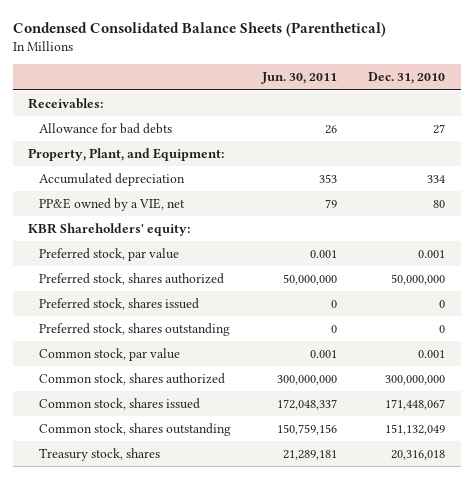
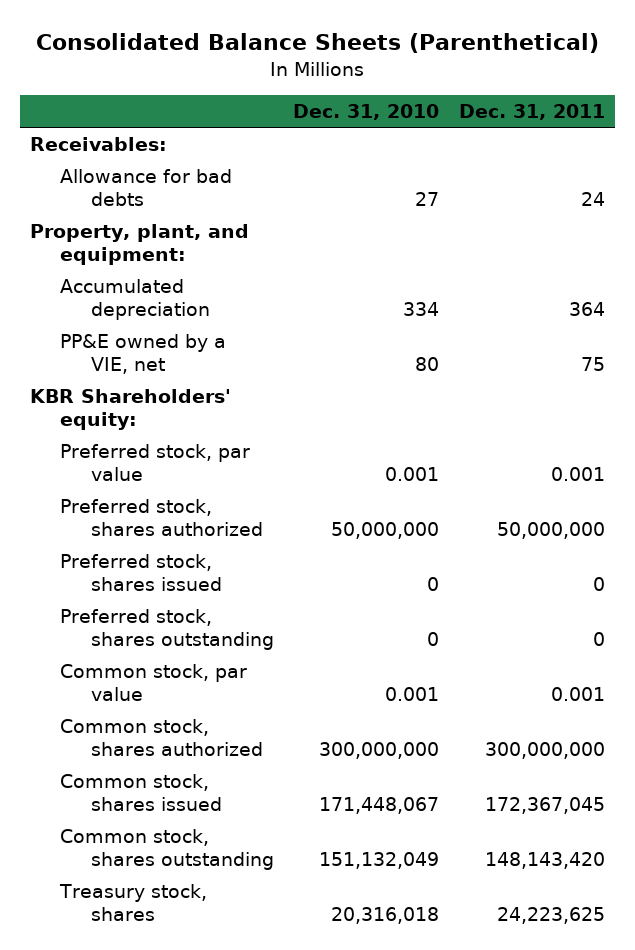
[12,22,386,38] Condensed Consolidated Balance Sheets (Parenthetical) -> [36,32,600,53] Consolidated Balance Sheets (Parenthetical)
[260,72,337,85] Jun. 30, 2011 -> none
none -> [459,104,606,121] Dec. 31, 2011
[28,148,225,162] Property, Plant, and Equipment: -> [29,224,249,266] Property, plant, and equipment:

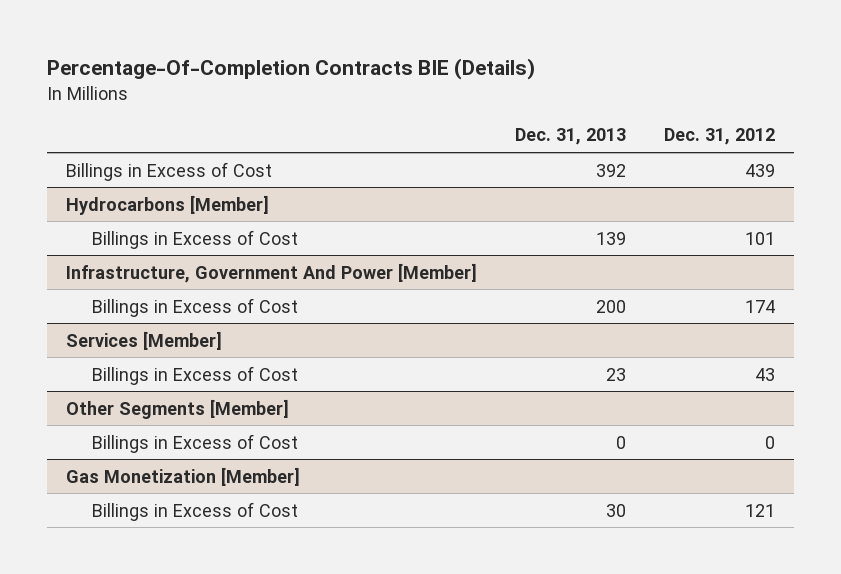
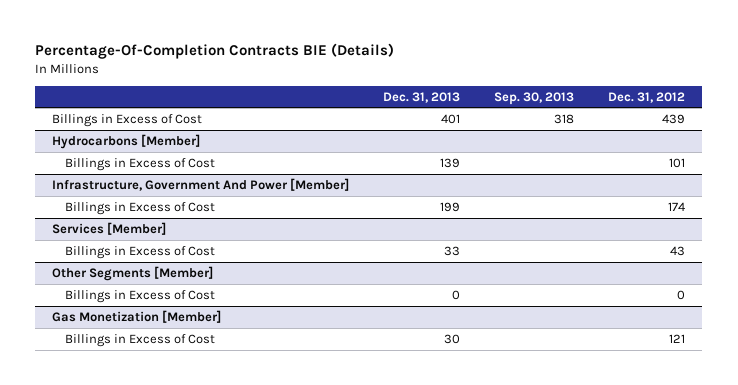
none -> [494,91,575,105] Sep. 30, 2013
[595,163,626,177] 392 -> [441,113,461,124] 401
[595,299,626,313] 200 -> [440,201,461,212] 199
[605,367,626,381] 23 -> [444,245,461,256] 33

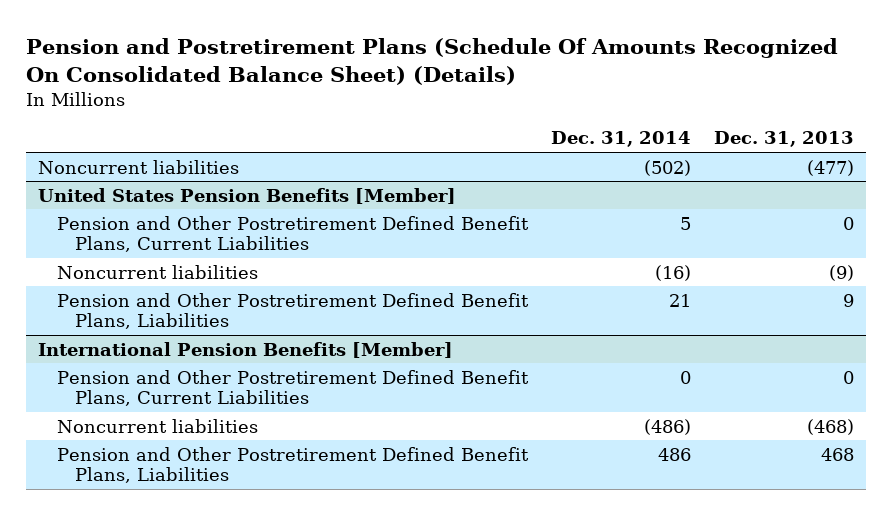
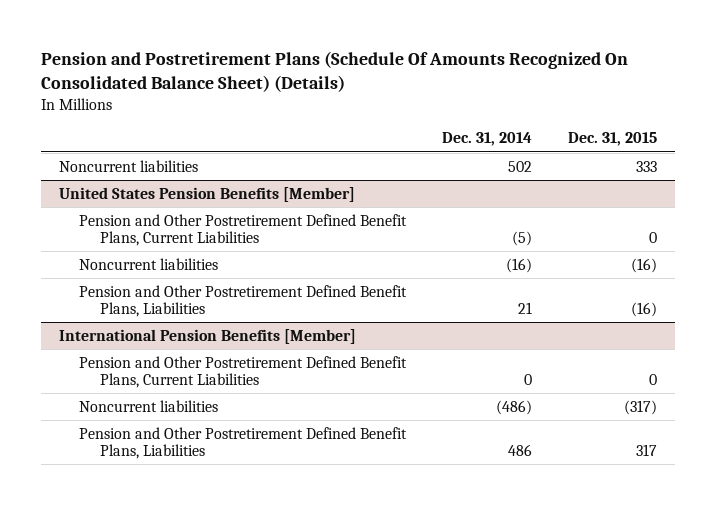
[714,131,855,148] Dec. 31, 2013 -> none
none -> [567,132,657,147] Dec. 31, 2015
[644,159,692,176] (502) -> [507,160,532,172] 502
[680,216,692,230] 5 -> [511,231,532,247] (5)

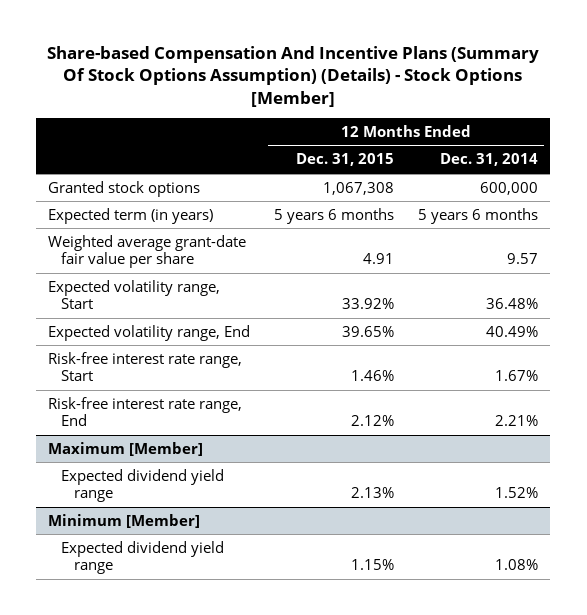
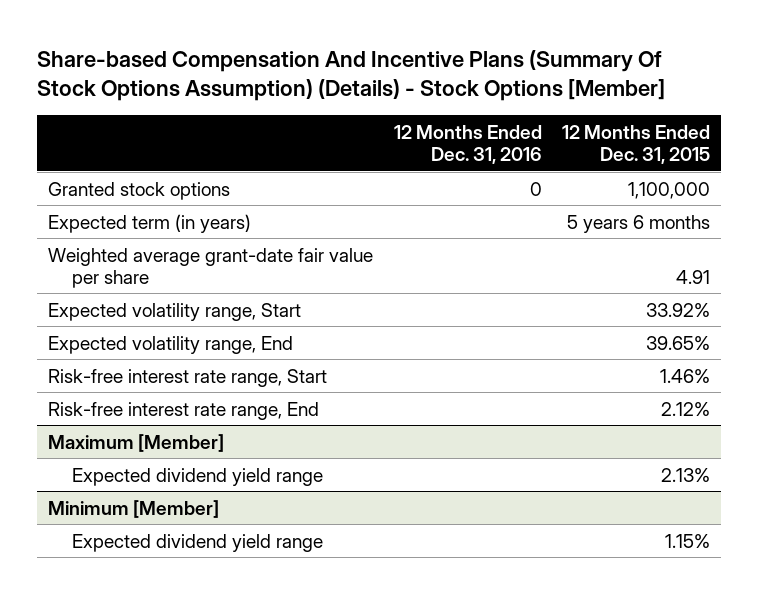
[440,153,539,167] Dec. 31, 2014 -> none
none -> [393,125,542,165] 12 Months Ended Dec. 31, 2016
[323,181,395,195] 1,067,308 -> [628,181,711,199] 1,100,000

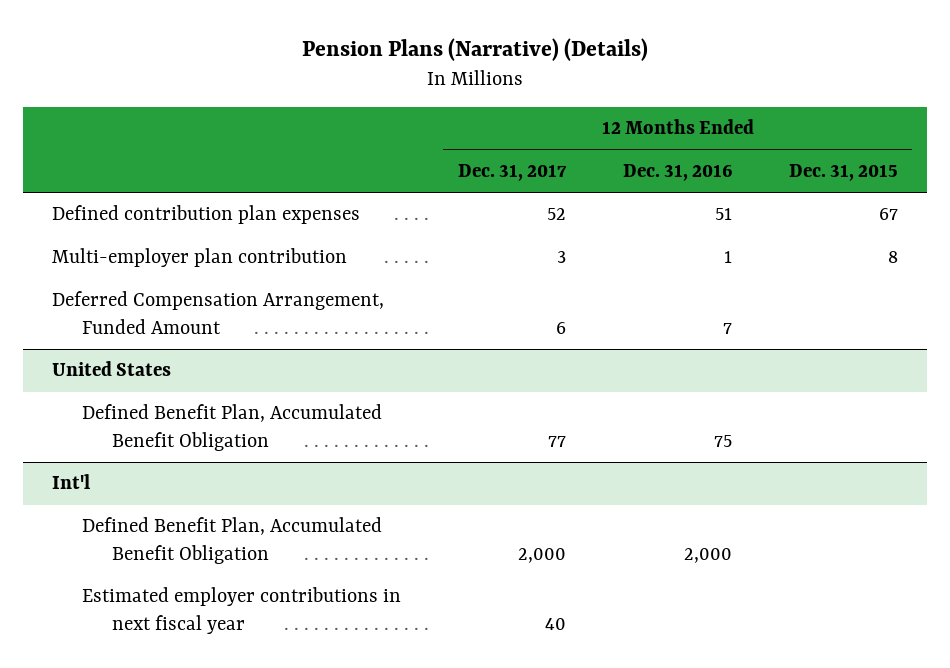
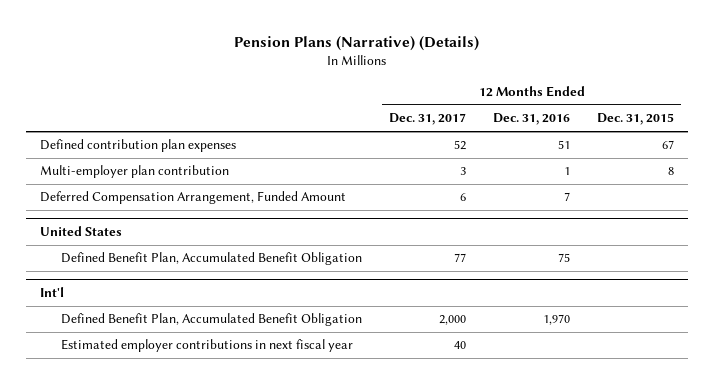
[683,548,732,564] 2,000 -> [543,314,571,326] 1,970

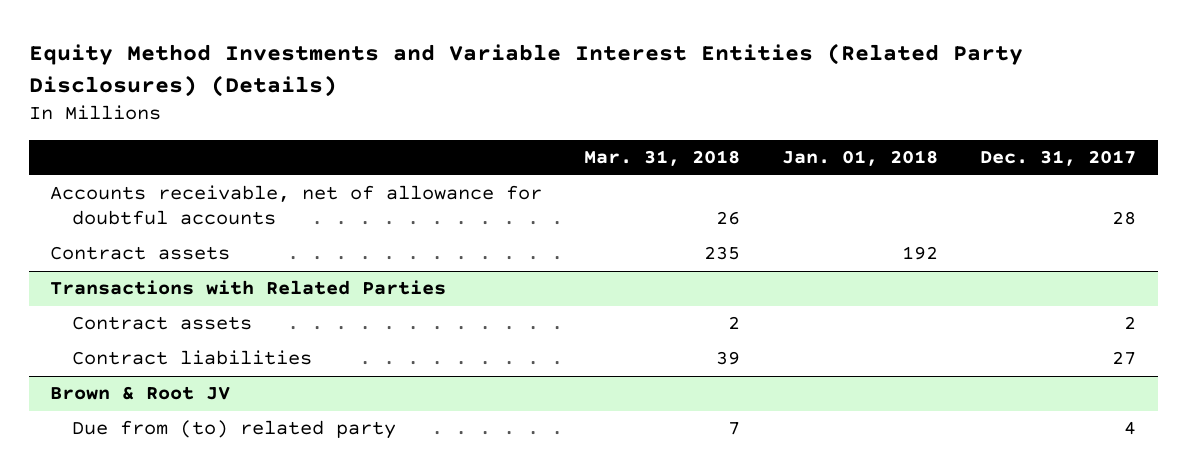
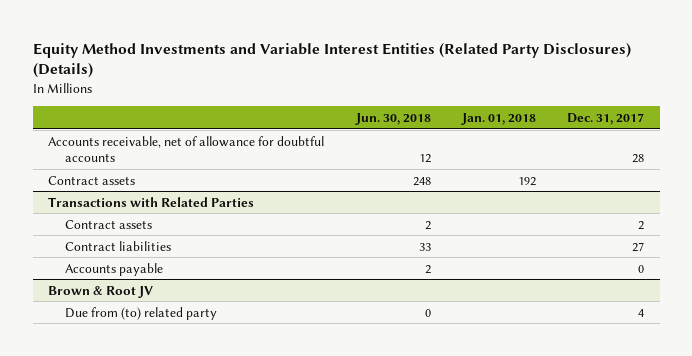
[584,150,741,167] Mar. 31, 2018 -> none
none -> [354,112,431,125] Jun. 30, 2018
none -> [64,262,163,276] Accounts payable

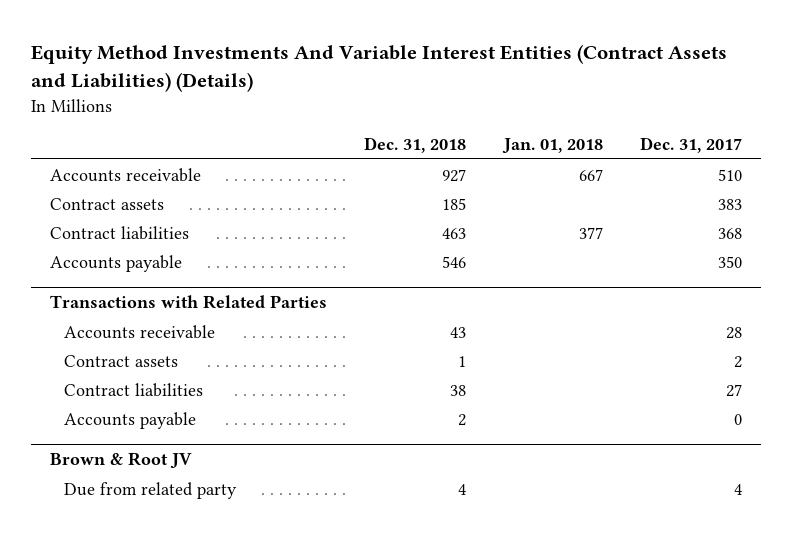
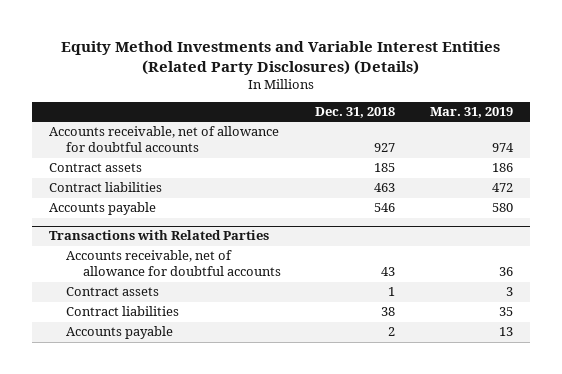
[31,44,728,93] Equity Method Investments And Variable Interest Entities (Contract Assets and Liabilities) (Details) -> [61,40,501,75] Equity Method Investments and Variable Interest Entities (Related Party Disclosures) (Details)
[501,138,603,155] Jan. 01, 2018 -> none
[640,137,743,154] Dec. 31, 2017 -> none
none -> [430,107,514,119] Mar. 31, 2019
[50,167,202,182] Accounts receivable -> [48,126,279,153] Accounts receivable, net of allowance for doubtful accounts
[63,324,215,339] Accounts receivable -> [65,250,281,277] Accounts receivable, net of allowance for doubtful accounts
[50,452,193,470] Brown & Root JV -> none
[63,481,237,499] Due from related party -> none

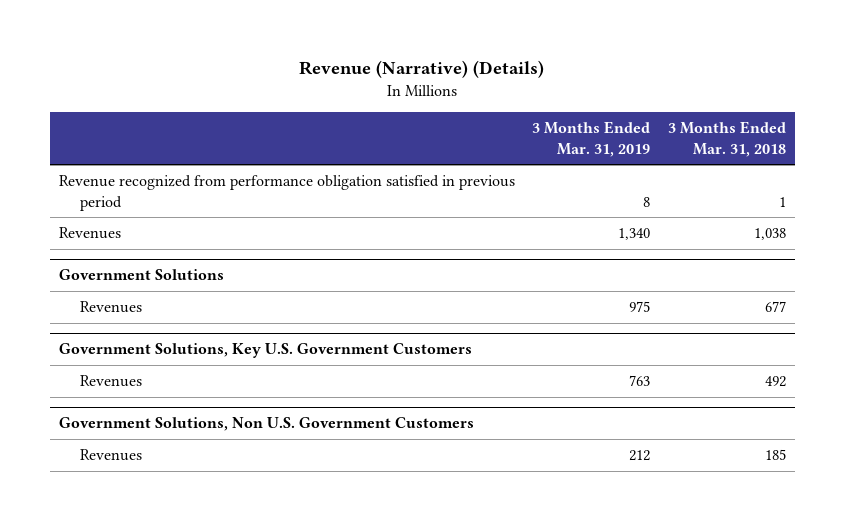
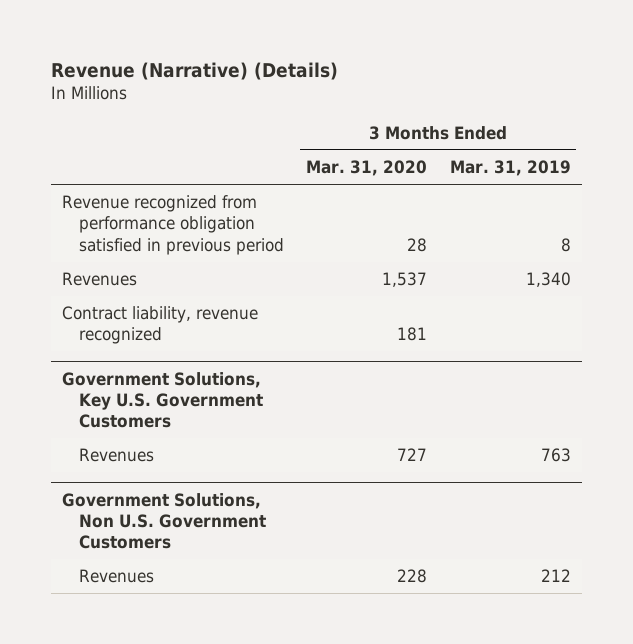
[668,120,787,157] 3 Months Ended Mar. 31, 2018 -> none
none -> [306,160,428,177] Mar. 31, 2020
[58,269,224,281] Government Solutions -> none
[79,301,142,314] Revenues -> none
none -> [61,306,258,345] Contract liability, revenue recognized

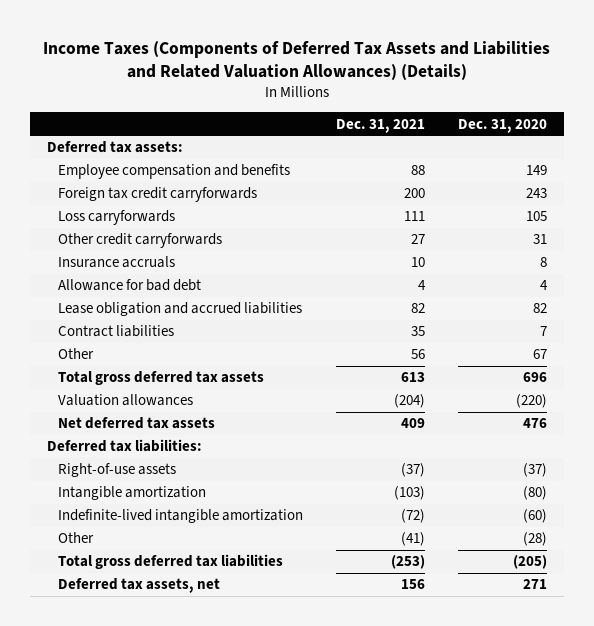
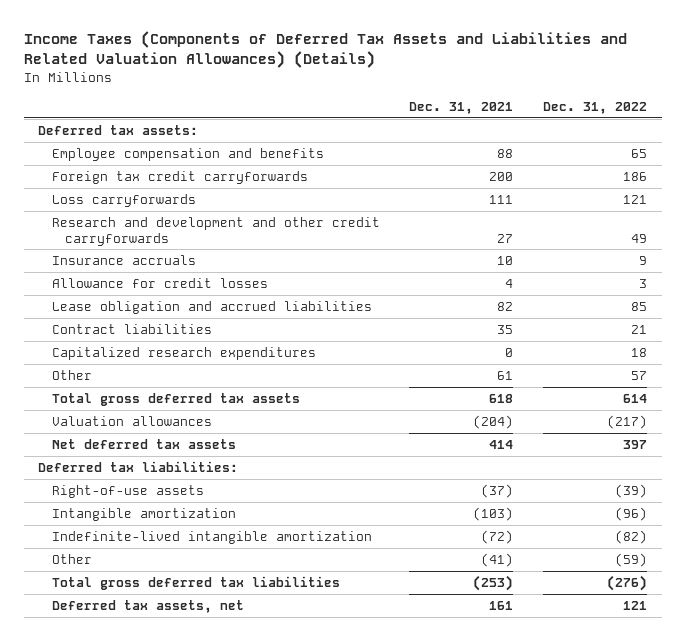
[458,118,548,133] Dec. 31, 2020 -> none
none -> [542,101,647,114] Dec. 31, 2022
[58,233,223,249] Other credit carryforwards -> [51,216,380,246] Research and development and other credit carryforwards
[58,279,202,292] Allowance for bad debt -> [51,277,268,288] Allowance for credit losses
none -> [51,346,316,360] Capitalized research expenditures
[411,349,426,360] 56 -> [497,370,514,380] 61
[401,372,426,383] 613 -> [489,393,514,403] 618
[401,418,426,429] 409 -> [489,439,514,449] 414
[401,579,426,590] 156 -> [489,600,514,610] 161

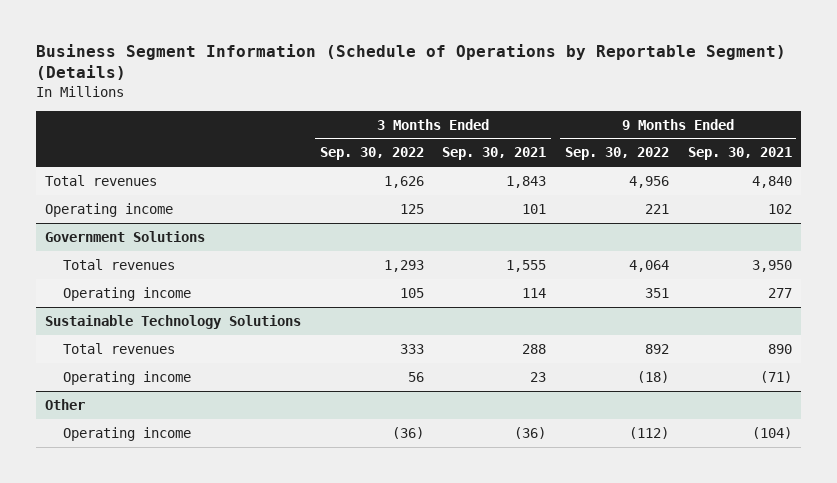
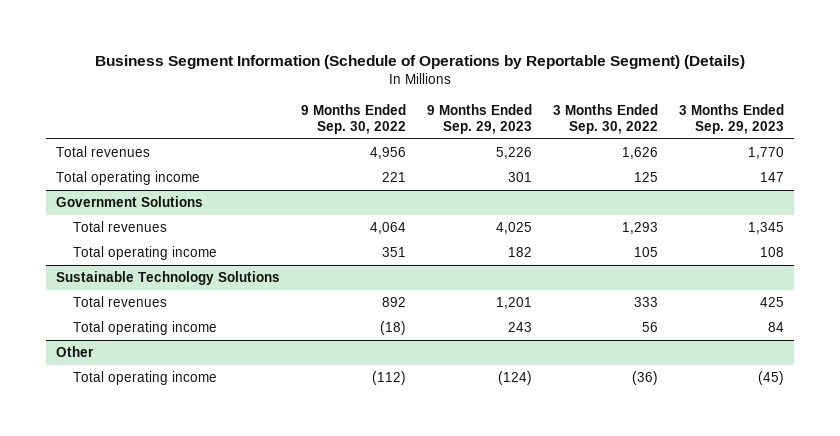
[442,147,547,161] Sep. 30, 2021 -> none
[687,147,792,161] Sep. 30, 2021 -> none
none -> [426,103,532,135] 9 Months Ended Sep. 29, 2023
none -> [678,103,784,135] 3 Months Ended Sep. 29, 2023
[44,202,173,217] Operating income -> [56,170,201,185] Total operating income
[62,286,191,301] Operating income -> [73,245,218,260] Total operating income
[62,370,191,385] Operating income -> [73,320,218,335] Total operating income
[62,426,191,441] Operating income -> [73,370,218,385] Total operating income

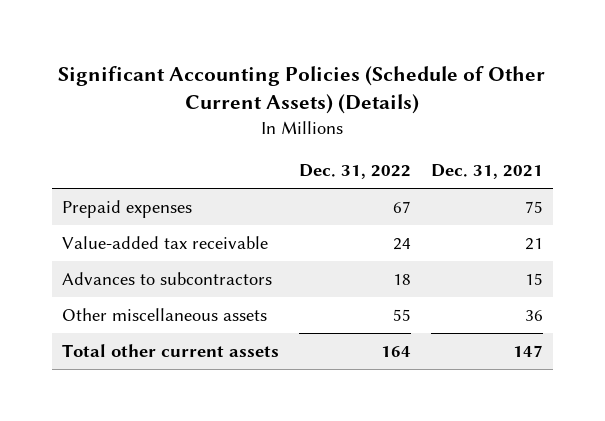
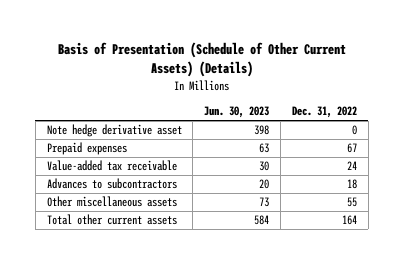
[58,65,546,114] Significant Accounting Policies (Schedule of Other Current Assets) (Details) -> [57,42,346,78] Basis of Presentation (Schedule of Other Current Assets) (Details)
[430,164,543,180] Dec. 31, 2021 -> none
none -> [204,106,270,119] Jun. 30, 2023
none -> [46,124,182,138] Note hedge derivative asset

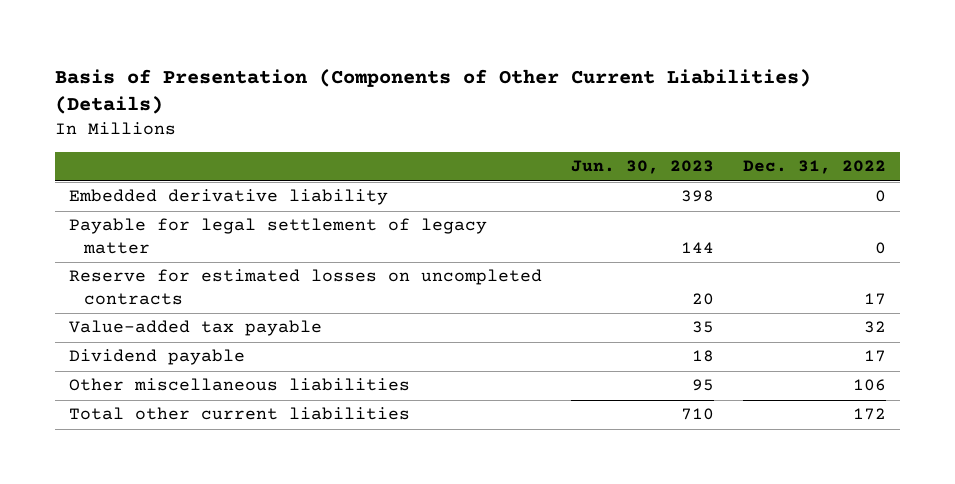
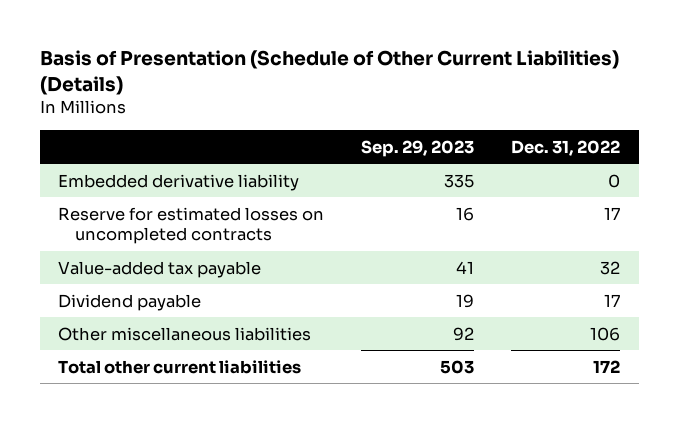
[55,68,812,115] Basis of Presentation (Components of Other Current Liabilities) (Details) -> [39,50,619,96] Basis of Presentation (Schedule of Other Current Liabilities) (Details)
[571,160,715,175] Jun. 30, 2023 -> none
none -> [361,139,475,157] Sep. 29, 2023
[69,218,488,254] Payable for legal settlement of legacy matter -> none

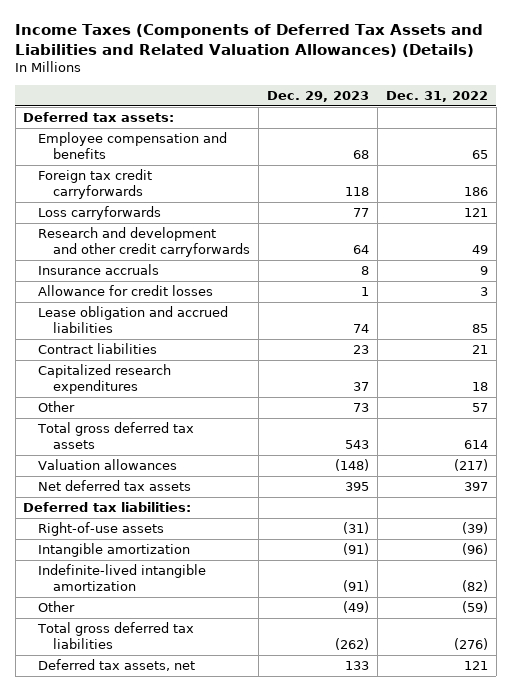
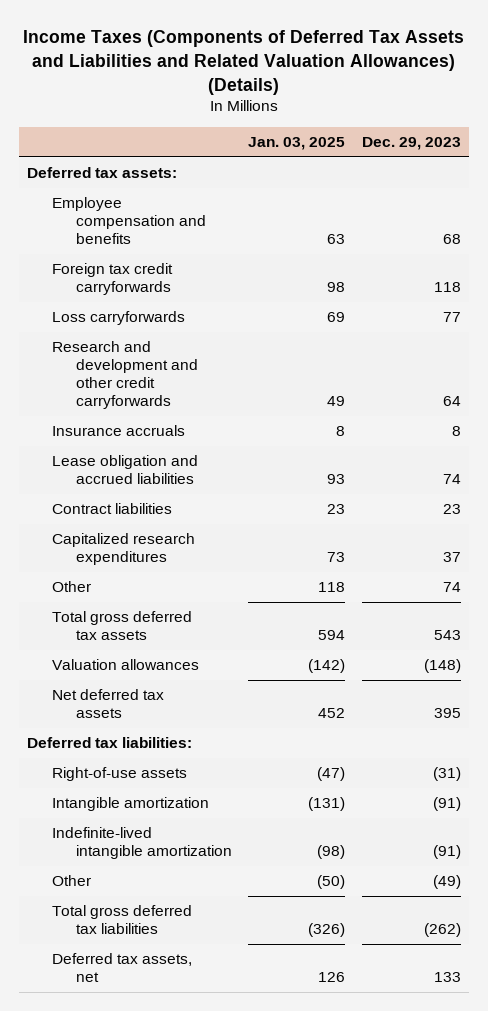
[385,91,488,103] Dec. 31, 2022 -> none
none -> [248,137,346,151] Jan. 03, 2025
[38,285,214,297] Allowance for credit losses -> none
[352,403,369,413] 73 -> [442,582,461,593] 74

